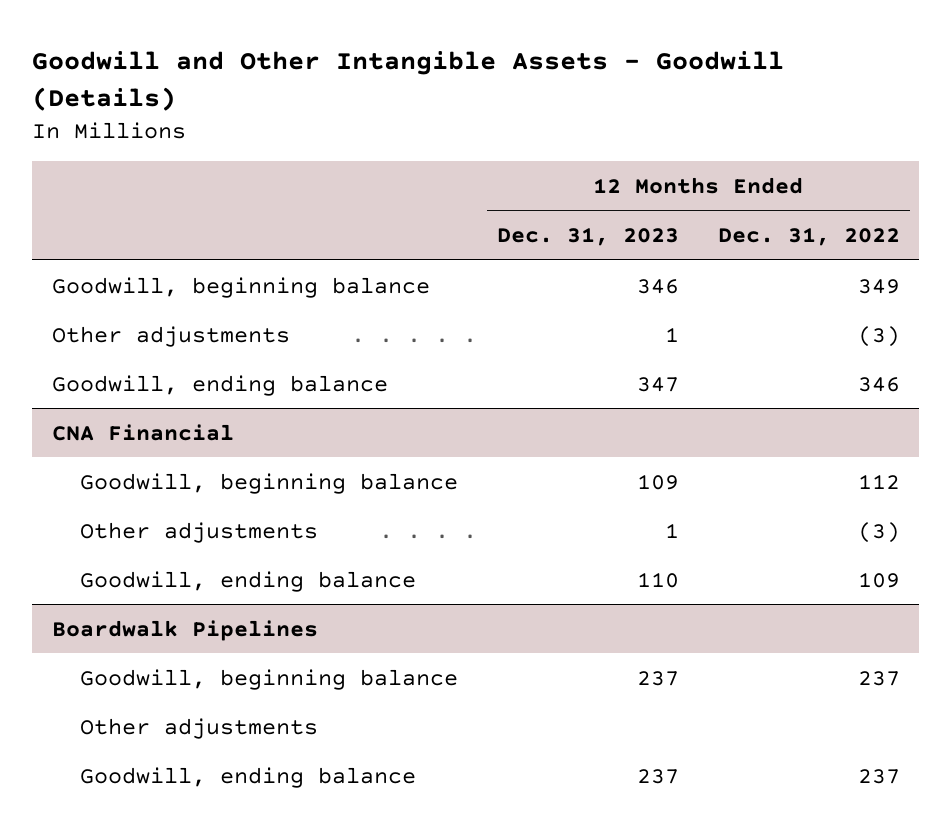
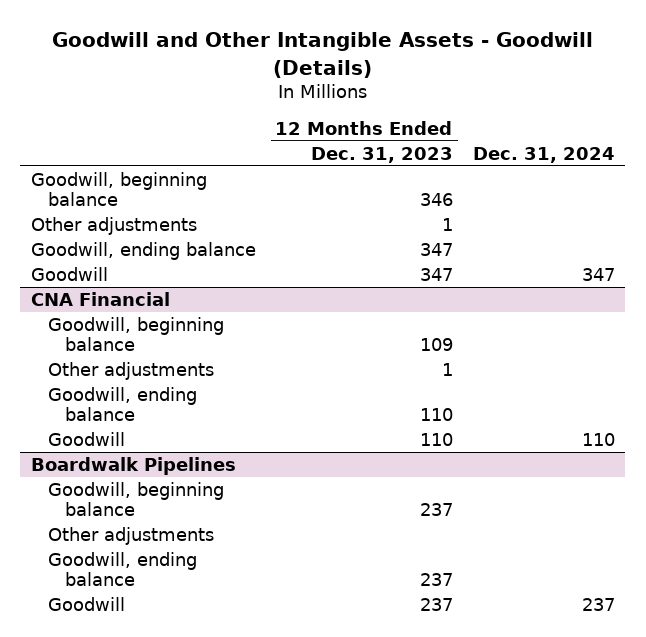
[717,227,900,247] Dec. 31, 2022 -> none
none -> [473,146,616,163] Dec. 31, 2024
none -> [30,266,108,281] Goodwill
none -> [48,431,126,446] Goodwill
none -> [48,596,126,611] Goodwill

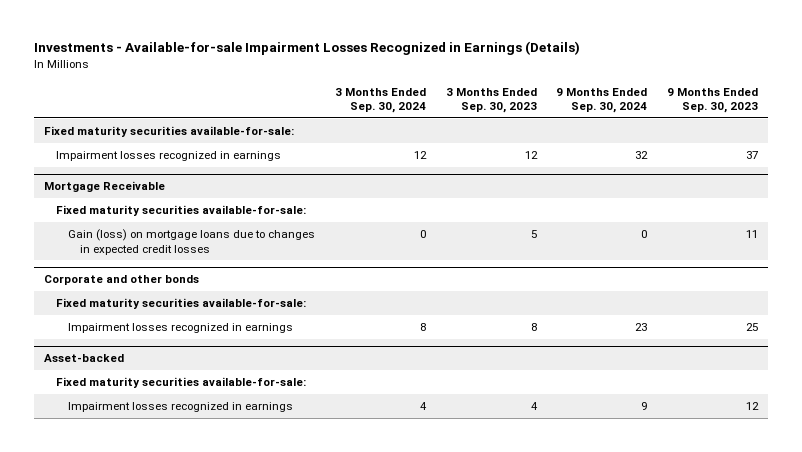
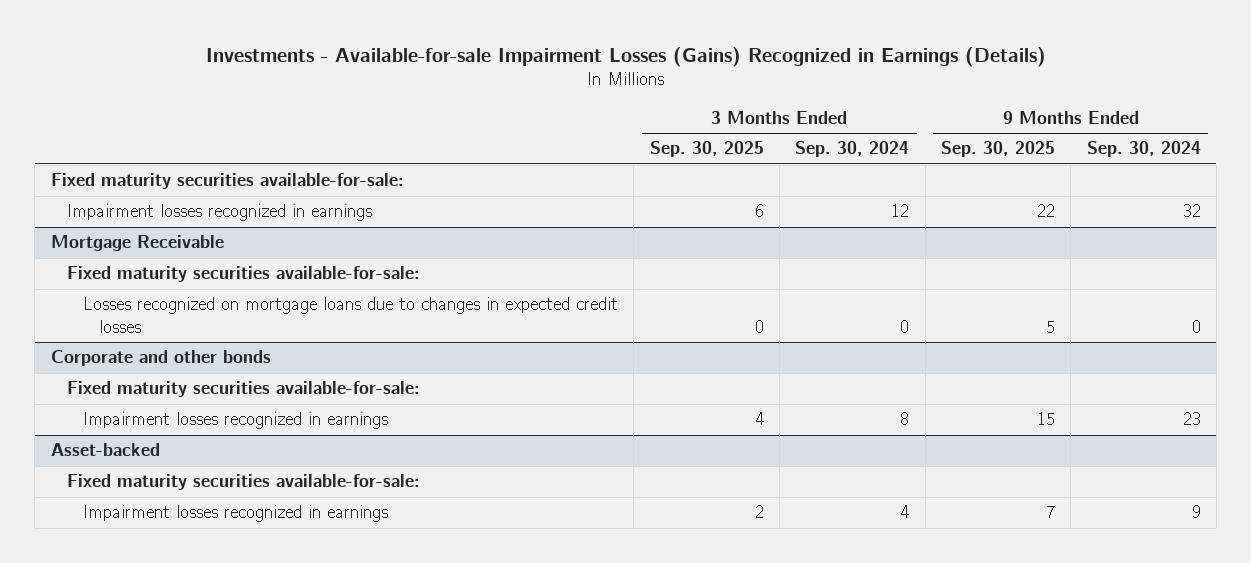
[34,41,581,56] Investments - Available-for-sale Impairment Losses Recognized in Earnings (Details) -> [205,46,1046,67] Investments - Available-for-sale Impairment Losses (Gains) Recognized in Earnings (Details)
[445,87,537,114] 3 Months Ended Sep. 30, 2023 -> none
[667,87,759,114] 9 Months Ended Sep. 30, 2023 -> none
none -> [649,141,764,158] Sep. 30, 2025
none -> [940,141,1055,158] Sep. 30, 2025
[68,228,316,255] Gain (loss) on mortgage loans due to changes in expected credit losses -> [82,297,618,333] Losses recognized on mortgage loans due to changes in expected credit losses

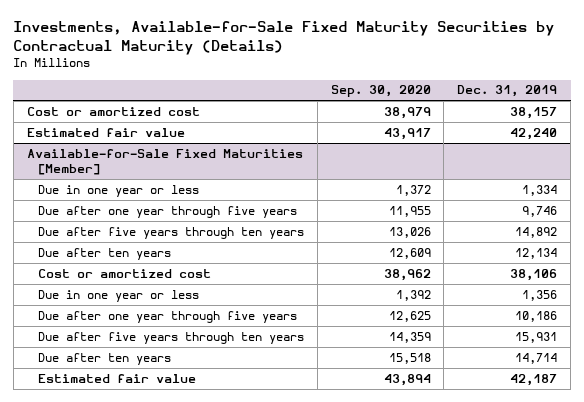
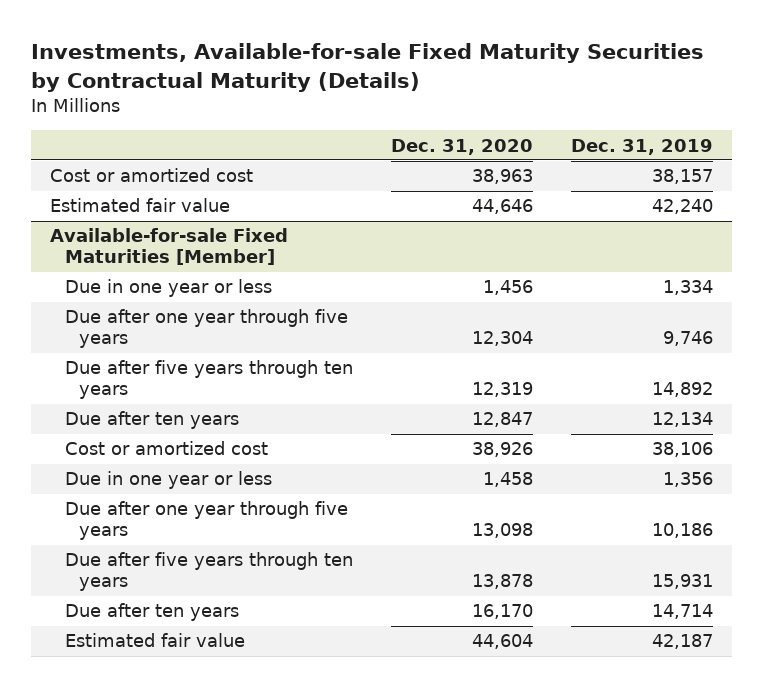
[13,21,555,56] Investments, Available-for-Sale Fixed Maturity Securities by Contractual Maturity (Details) -> [31,43,705,92] Investments, Available-for-sale Fixed Maturity Securities by Contractual Maturity (Details)
[330,85,431,98] Sep. 30, 2020 -> none
none -> [390,138,533,155] Dec. 31, 2020
[26,148,303,176] Available-for-Sale Fixed Maturities [Member] -> [50,228,289,266] Available-for-sale Fixed Maturities [Member]

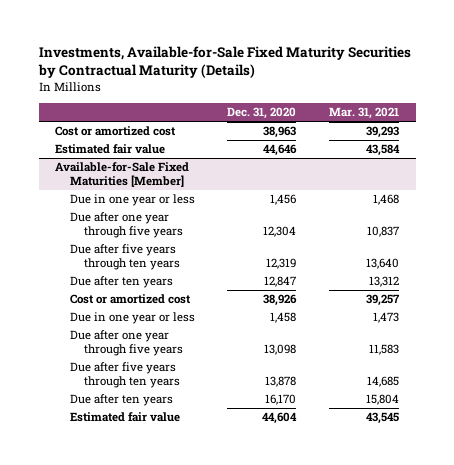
[31,43,705,92] Investments, Available-for-sale Fixed Maturity Securities by Contractual Maturity (Details) -> [37,46,411,79] Investments, Available-for-Sale Fixed Maturity Securities by Contractual Maturity (Details)
[571,138,714,155] Dec. 31, 2019 -> none
none -> [329,107,400,120] Mar. 31, 2021
[50,228,289,266] Available-for-sale Fixed Maturities [Member] -> [55,162,190,188] Available-for-Sale Fixed Maturities [Member]

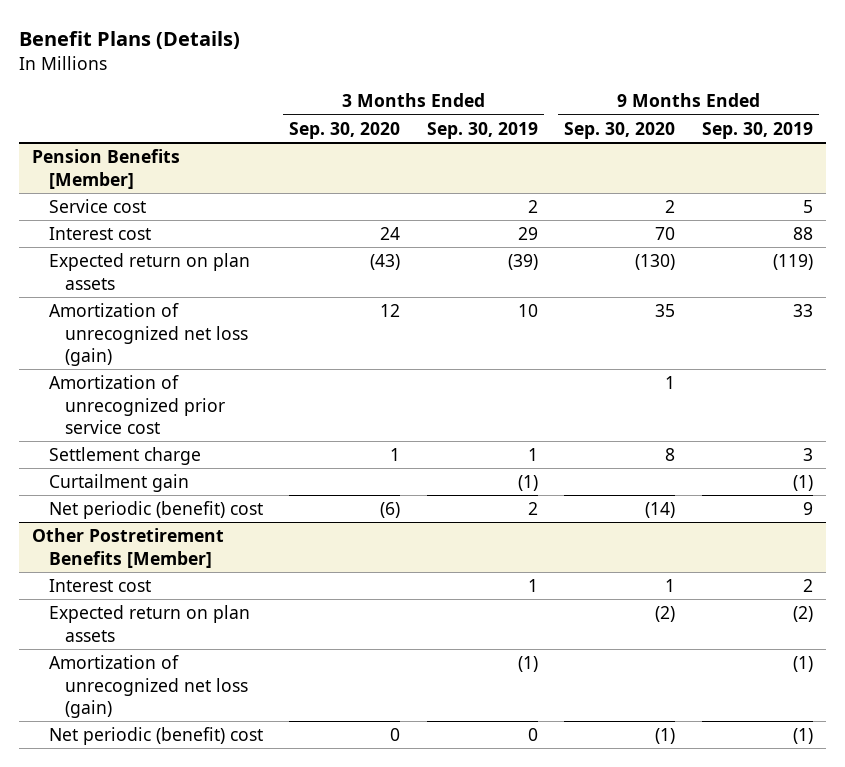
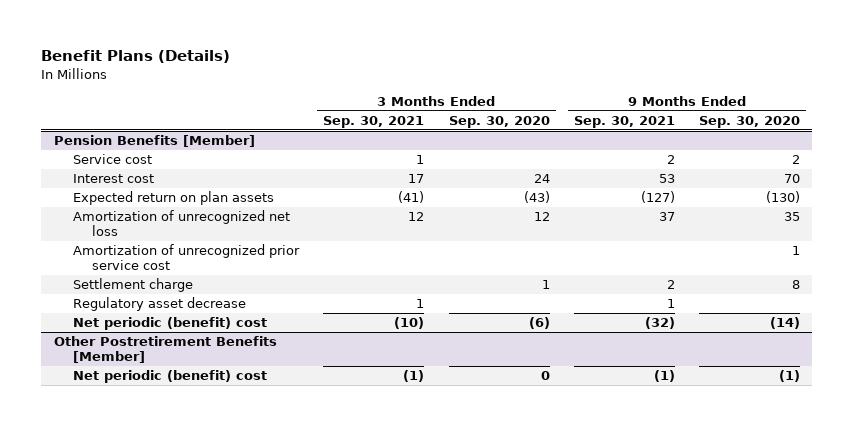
[426,121,538,139] Sep. 30, 2019 -> none
[701,121,813,139] Sep. 30, 2019 -> none
none -> [323,115,425,128] Sep. 30, 2021
none -> [573,115,675,128] Sep. 30, 2021
[48,302,249,367] Amortization of unrecognized net loss (gain) -> [73,210,291,237] Amortization of unrecognized net loss
[48,473,189,492] Curtailment gain -> none
none -> [73,297,247,312] Regulatory asset decrease
[48,578,151,592] Interest cost -> none
[48,604,250,642] Expected return on plan assets -> none
[48,654,249,719] Amortization of unrecognized net loss (gain) -> none

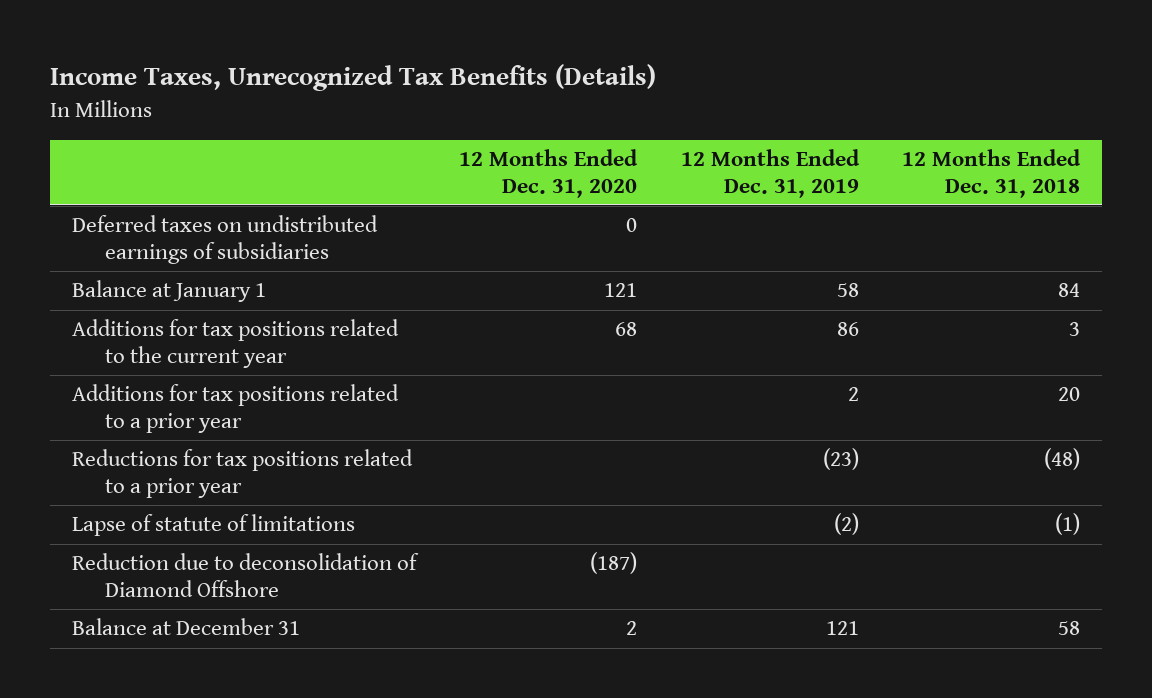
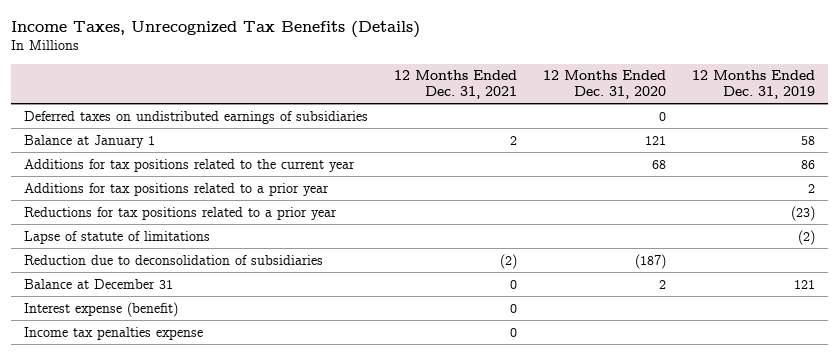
[902,149,1082,198] 12 Months Ended Dec. 31, 2018 -> none
none -> [394,70,518,100] 12 Months Ended Dec. 31, 2021
[71,553,419,598] Reduction due to deconsolidation of Diamond Offshore -> [24,254,324,265] Reduction due to deconsolidation of subsidiaries
none -> [24,301,179,317] Interest expense (benefit)
none -> [24,326,204,340] Income tax penalties expense

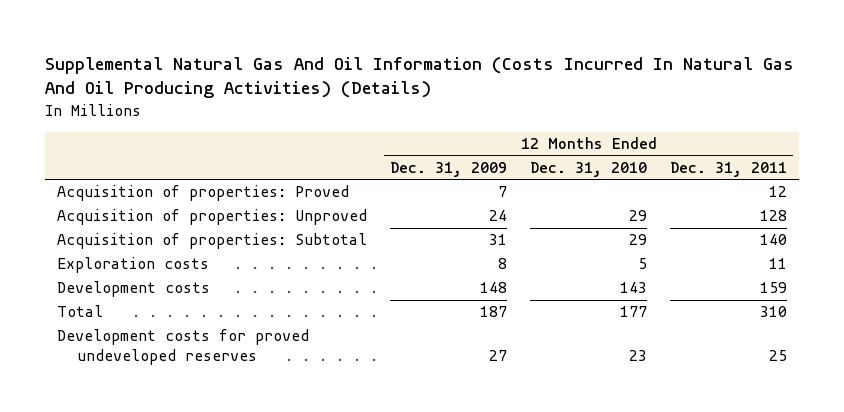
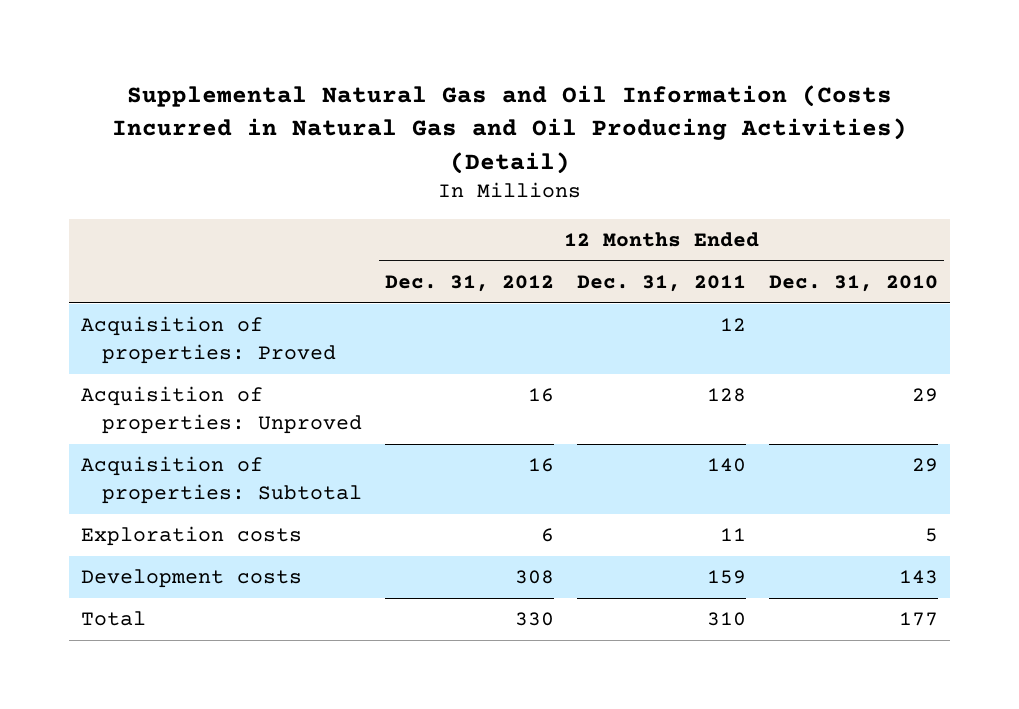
[45,56,795,99] Supplemental Natural Gas And Oil Information (Costs Incurred In Natural Gas And Oil Producing Activities) (Details) -> [111,85,907,174] Supplemental Natural Gas and Oil Information (Costs Incurred in Natural Gas and Oil Producing Activities) (Detail)
[389,161,507,177] Dec. 31, 2009 -> none
none -> [385,275,555,293] Dec. 31, 2012
[56,329,309,365] Development costs for proved undeveloped reserves -> none

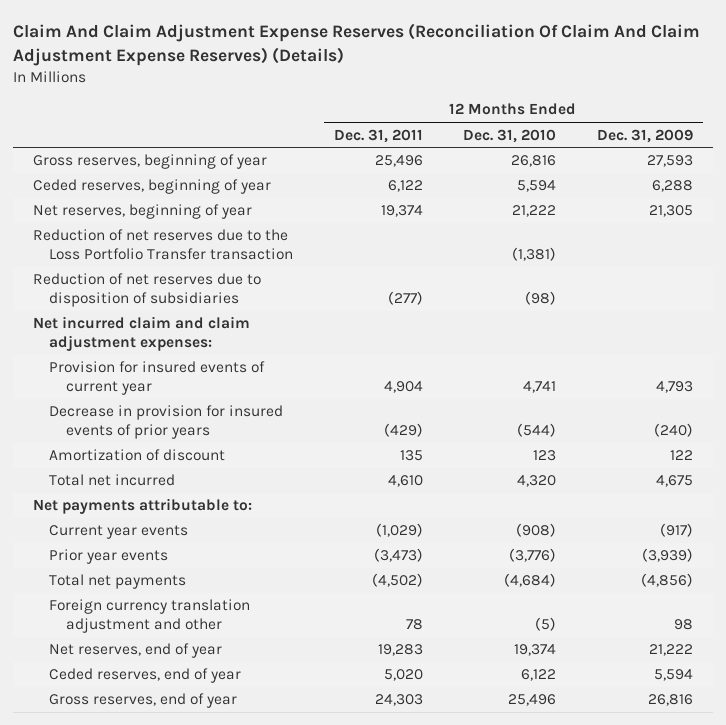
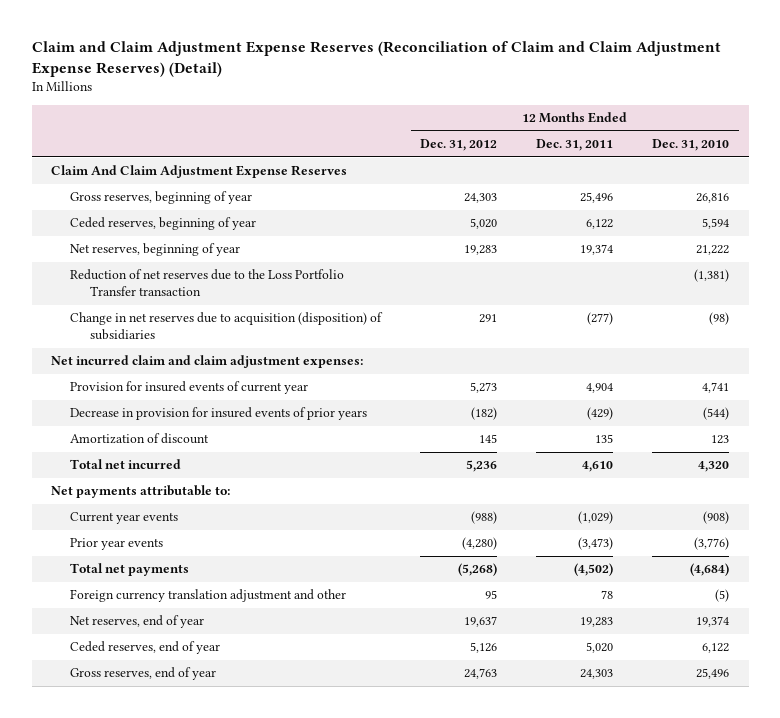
[12,22,700,66] Claim And Claim Adjustment Expense Reserves (Reconciliation Of Claim And Claim Adjustment Expense Reserves) (Details) -> [31,41,721,78] Claim and Claim Adjustment Expense Reserves (Reconciliation of Claim and Claim Adjustment Expense Reserves) (Detail)
[596,128,693,143] Dec. 31, 2009 -> none
none -> [420,139,498,152] Dec. 31, 2012
none -> [51,165,348,179] Claim And Claim Adjustment Expense Reserves
[33,273,262,307] Reduction of net reserves due to disposition of subsidiaries -> [70,312,384,341] Change in net reserves due to acquisition (disposition) of subsidiaries

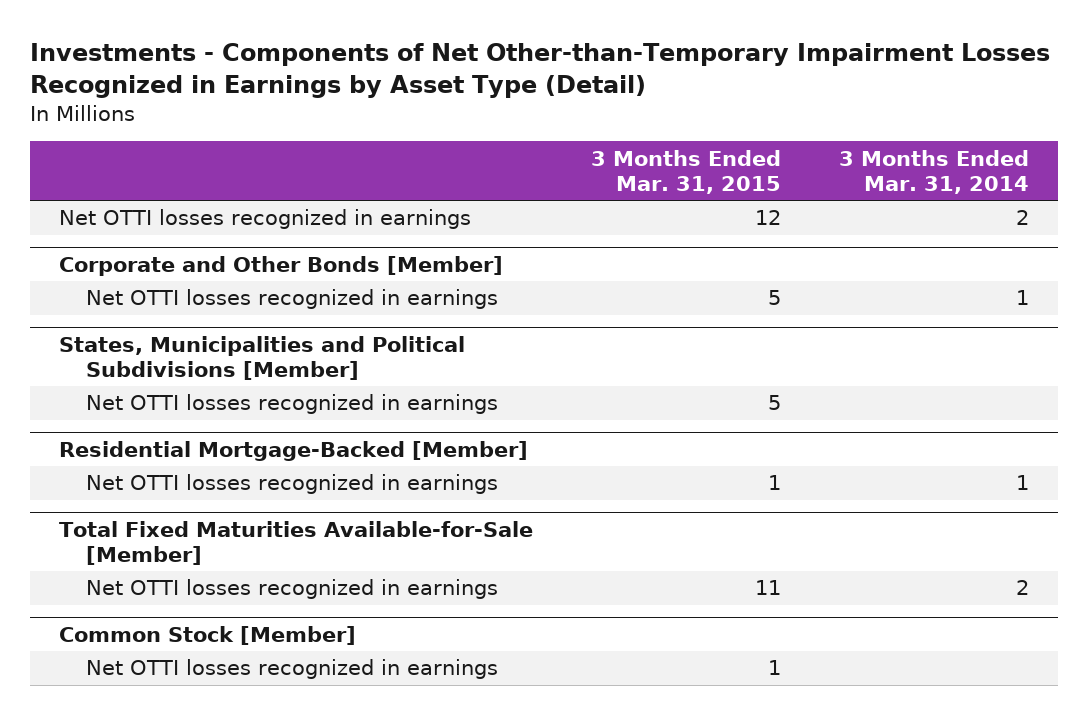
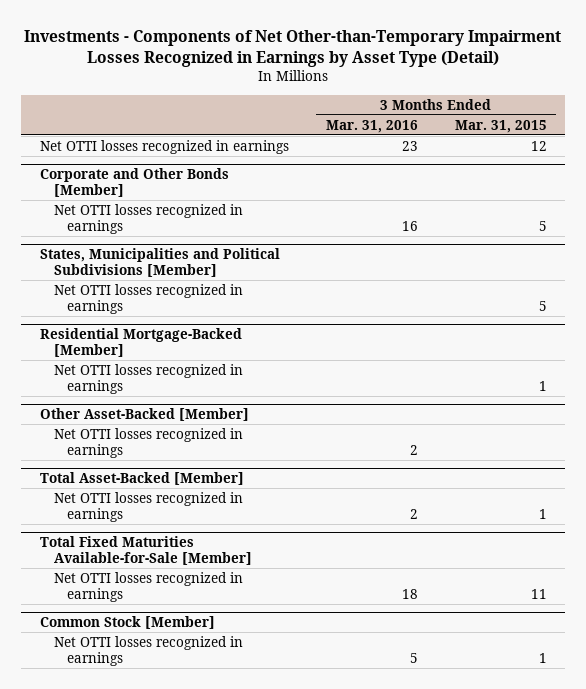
[838,149,1029,194] 3 Months Ended Mar. 31, 2014 -> none
none -> [325,119,418,133] Mar. 31, 2016
none -> [39,407,249,421] Other Asset-Backed [Member]
none -> [53,427,243,459] Net OTTI losses recognized in earnings
none -> [39,471,244,485] Total Asset-Backed [Member]
none -> [53,491,243,523] Net OTTI losses recognized in earnings

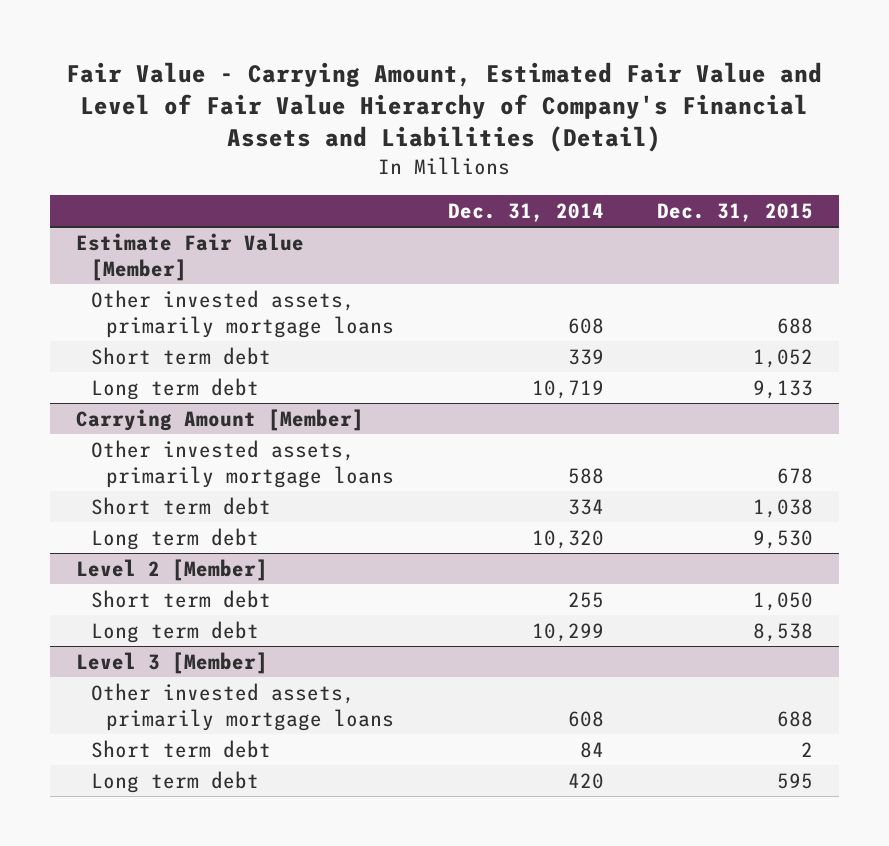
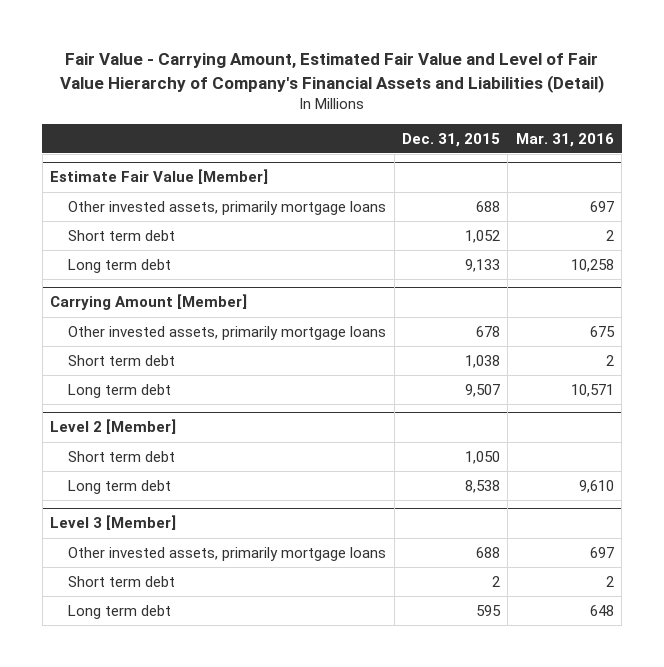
[447,202,604,222] Dec. 31, 2014 -> none
none -> [515,132,614,147] Mar. 31, 2016
[752,529,813,549] 9,530 -> [465,383,501,397] 9,507

